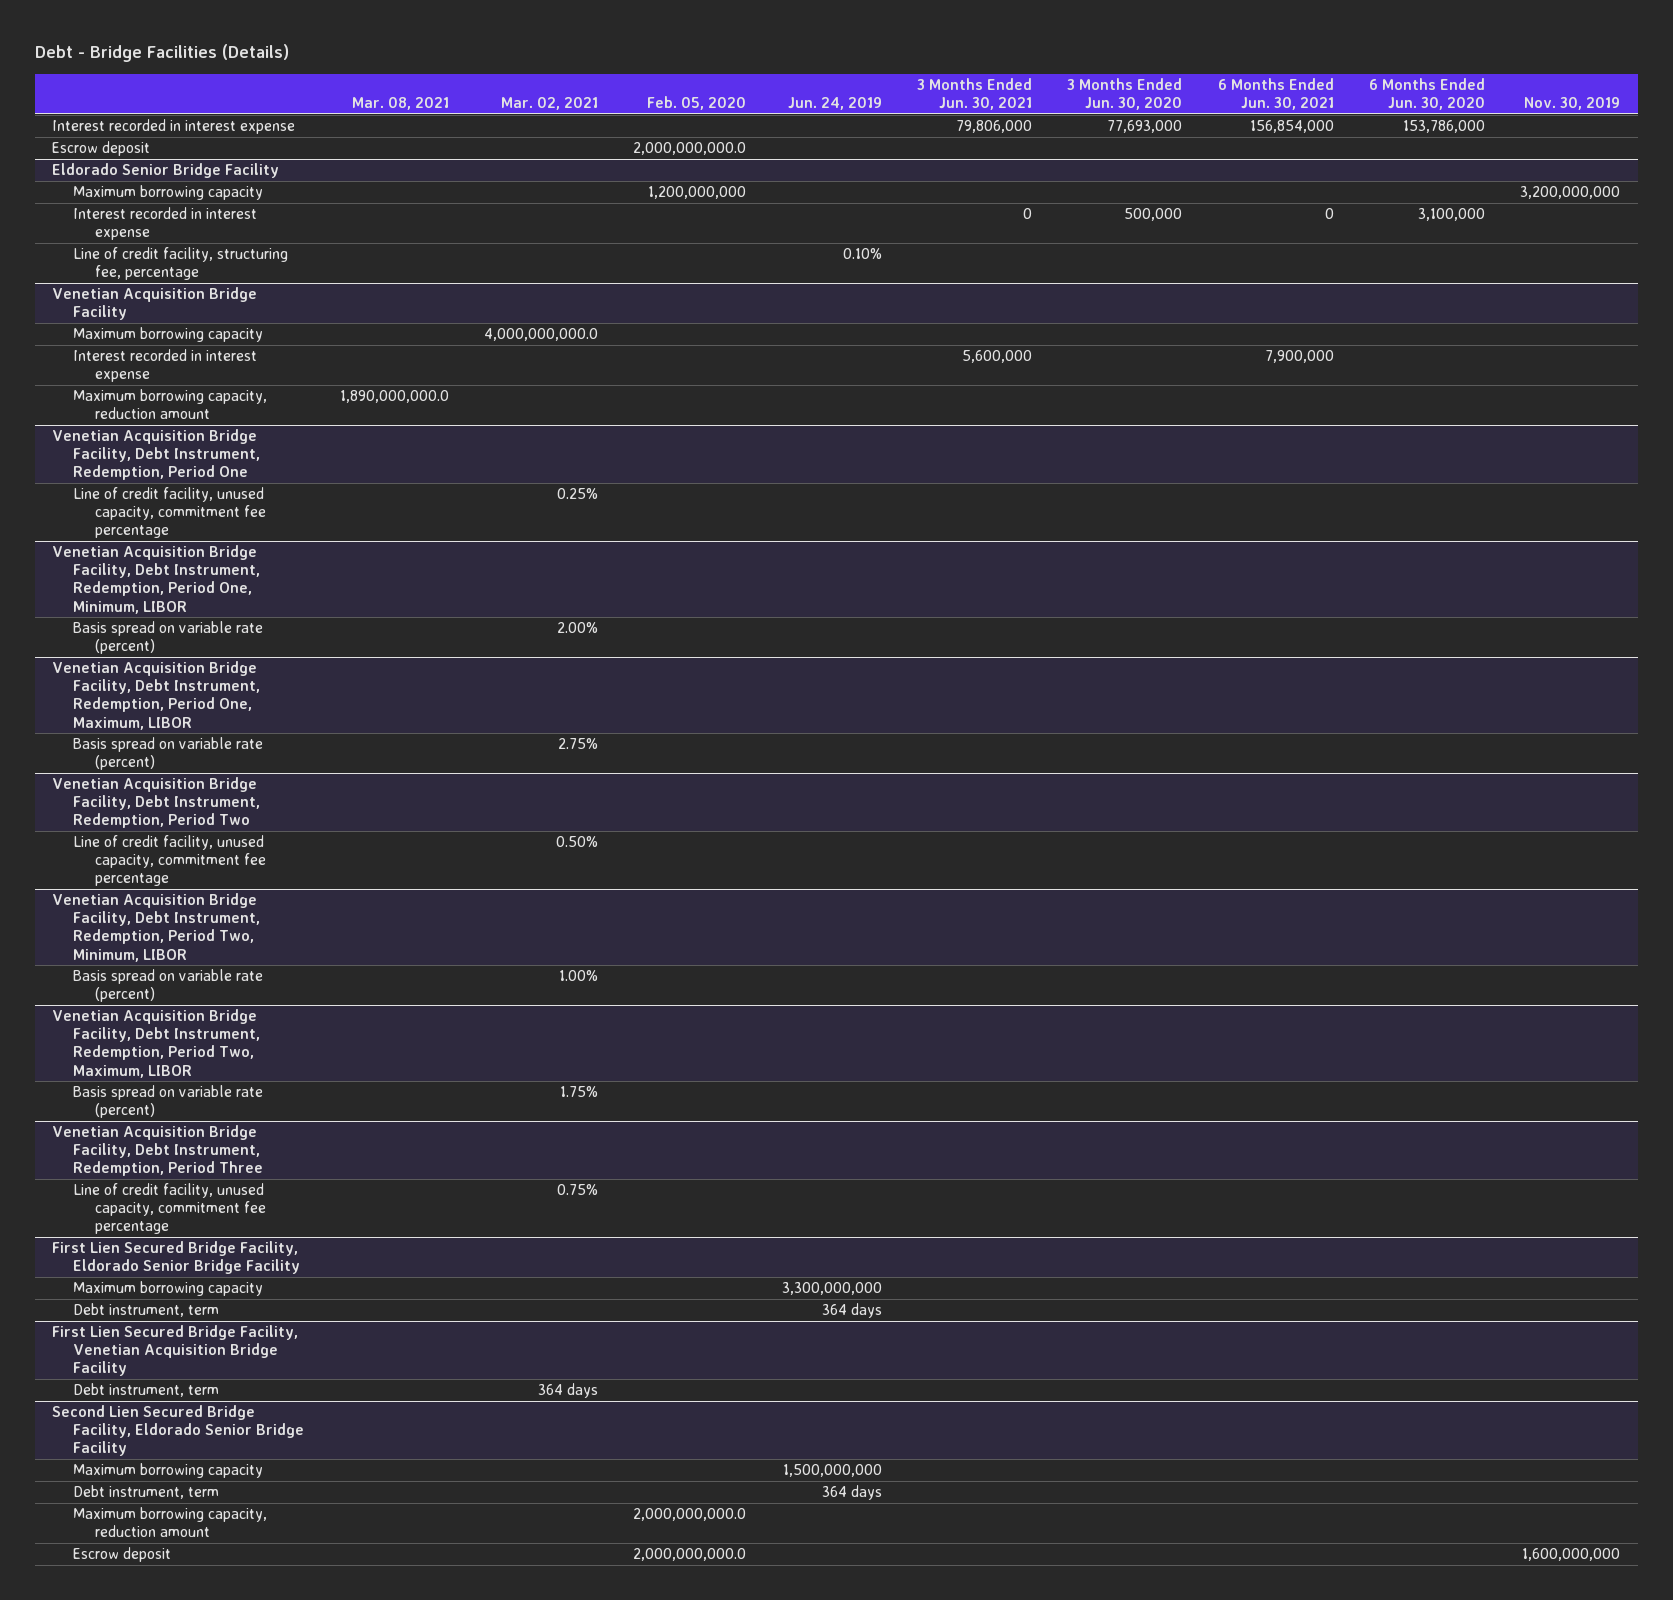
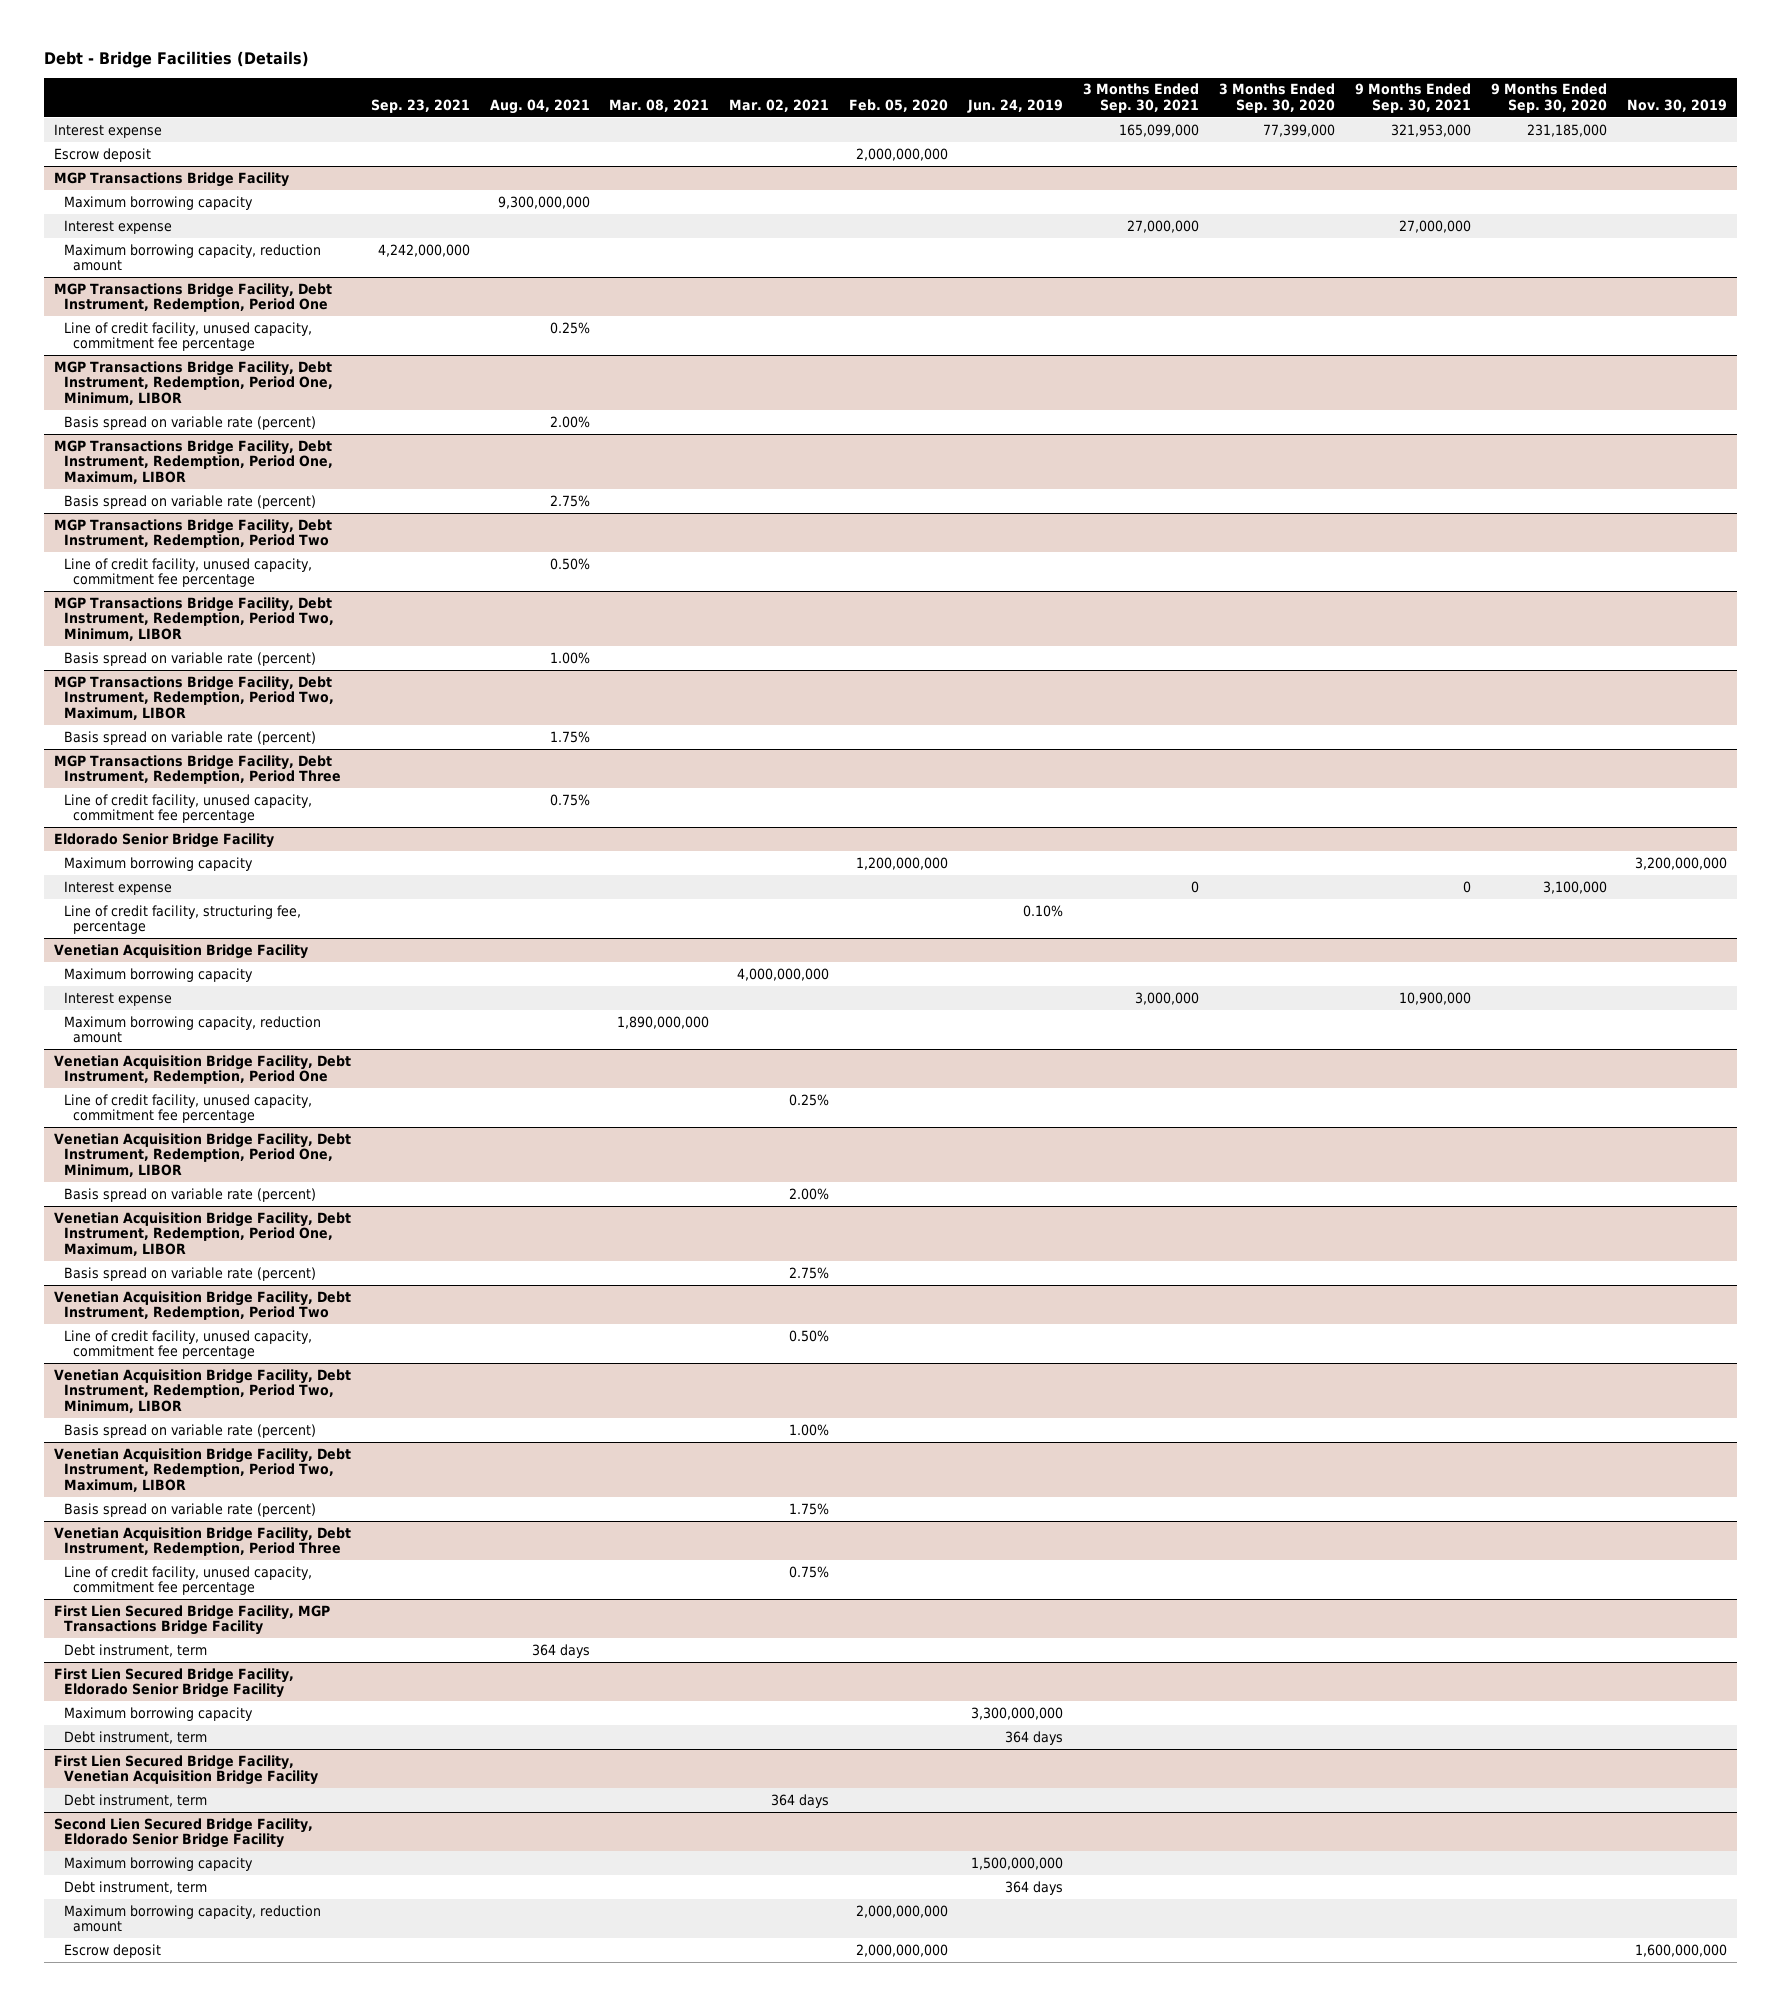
[917,77,1033,111] 3 Months Ended Jun. 30, 2021 -> none
[1067,77,1183,111] 3 Months Ended Jun. 30, 2020 -> none
[1217,77,1334,111] 6 Months Ended Jun. 30, 2021 -> none
[1369,77,1486,111] 6 Months Ended Jun. 30, 2020 -> none
none -> [370,98,470,113] Sep. 23, 2021
none -> [489,98,590,114] Aug. 04, 2021
none -> [1083,83,1200,113] 3 Months Ended Sep. 30, 2021
none -> [1219,83,1336,113] 3 Months Ended Sep. 30, 2020
none -> [1355,83,1472,113] 9 Months Ended Sep. 30, 2021
none -> [1491,83,1608,113] 9 Months Ended Sep. 30, 2020
[52,119,296,135] Interest recorded in interest expense -> [53,123,162,138] Interest expense
[633,142,747,156] 2,000,000,000.0 -> [856,147,949,161] 2,000,000,000
none -> [53,171,289,187] MGP Transactions Bridge Facility
none -> [63,195,253,210] Maximum borrowing capacity
none -> [63,219,172,234] Interest expense
none -> [63,243,321,272] Maximum borrowing capacity, reduction amount
none -> [53,282,332,313] MGP Transactions Bridge Facility, Debt Instrument, Redemption, Period One
none -> [63,321,312,352] Line of credit facility, unused capacity, commitment fee percentage
none -> [53,360,333,405] MGP Transactions Bridge Facility, Debt Instrument, Redemption, Period One, Minimum, LIBOR
none -> [63,415,316,430] Basis spread on variable rate (percent)
none -> [53,439,333,484] MGP Transactions Bridge Facility, Debt Instrument, Redemption, Period One, Maximum, LIBOR
none -> [63,494,316,509] Basis spread on variable rate (percent)
none -> [53,518,332,549] MGP Transactions Bridge Facility, Debt Instrument, Redemption, Period Two
none -> [63,557,312,588] Line of credit facility, unused capacity, commitment fee percentage
none -> [53,596,334,641] MGP Transactions Bridge Facility, Debt Instrument, Redemption, Period Two, Minimum, LIBOR
none -> [63,651,316,666] Basis spread on variable rate (percent)
none -> [53,675,334,720] MGP Transactions Bridge Facility, Debt Instrument, Redemption, Period Two, Maximum, LIBOR
none -> [63,730,316,745] Basis spread on variable rate (percent)
none -> [53,754,341,785] MGP Transactions Bridge Facility, Debt Instrument, Redemption, Period Three
none -> [63,793,312,824] Line of credit facility, unused capacity, commitment fee percentage
[73,207,258,241] Interest recorded in interest expense -> [63,880,172,895] Interest expense
[484,328,599,342] 4,000,000,000.0 -> [737,967,830,981] 4,000,000,000
[73,349,258,383] Interest recorded in interest expense -> [63,991,172,1006] Interest expense
[339,390,449,404] 1,890,000,000.0 -> [617,1015,710,1029] 1,890,000,000
none -> [53,1604,330,1636] First Lien Secured Bridge Facility, MGP Transactions Bridge Facility
none -> [63,1643,207,1657] Debt instrument, term
[633,1508,747,1522] 2,000,000,000.0 -> [856,1904,949,1918] 2,000,000,000
[633,1548,747,1562] 2,000,000,000.0 -> [856,1943,949,1957] 2,000,000,000

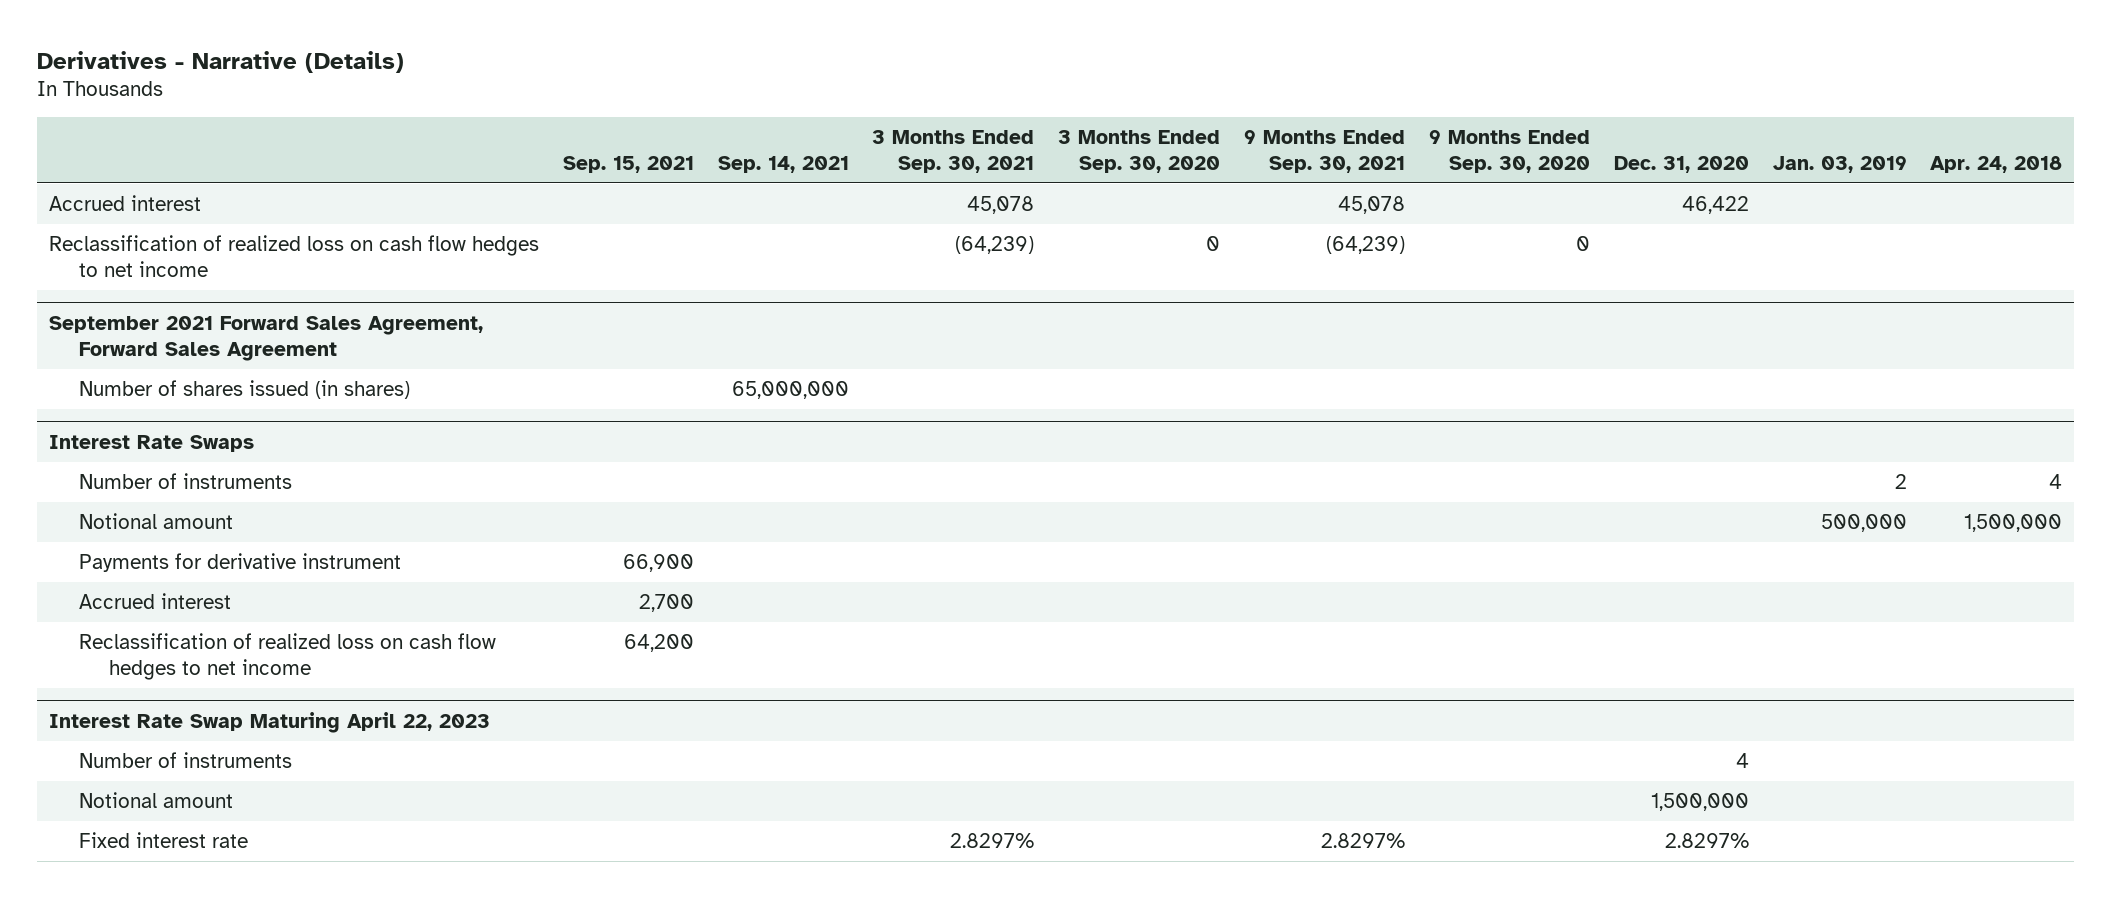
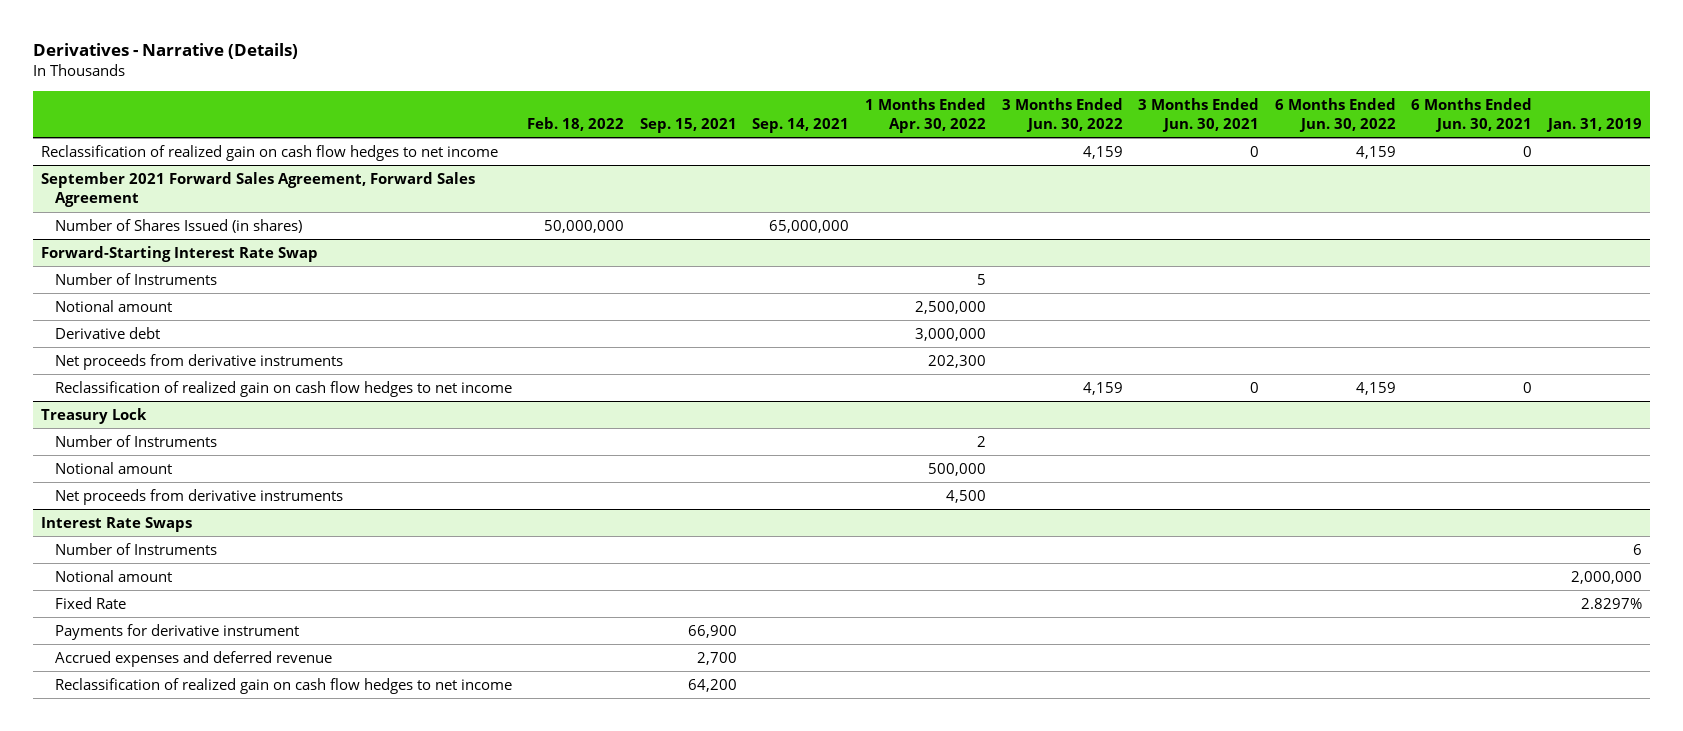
[872,129,1035,173] 3 Months Ended Sep. 30, 2021 -> none
[1058,129,1221,173] 3 Months Ended Sep. 30, 2020 -> none
[1244,129,1406,173] 9 Months Ended Sep. 30, 2021 -> none
[1428,129,1590,173] 9 Months Ended Sep. 30, 2020 -> none
[1613,155,1749,173] Dec. 31, 2020 -> none
[1772,155,1907,173] Jan. 03, 2019 -> none
[1930,155,2063,173] Apr. 24, 2018 -> none
none -> [527,117,625,132] Feb. 18, 2022
none -> [864,97,986,134] 1 Months Ended Apr. 30, 2022
none -> [1001,97,1123,133] 3 Months Ended Jun. 30, 2022
none -> [1138,97,1260,133] 3 Months Ended Jun. 30, 2021
none -> [1274,97,1396,133] 6 Months Ended Jun. 30, 2022
none -> [1411,97,1533,133] 6 Months Ended Jun. 30, 2021
none -> [1546,118,1643,133] Jan. 31, 2019
[49,195,202,212] Accrued interest -> none
[49,235,540,277] Reclassification of realized loss on cash flow hedges to net income -> [40,145,498,162] Reclassification of realized gain on cash flow hedges to net income
[78,380,410,400] Number of shares issued (in shares) -> [54,219,302,234] Number of Shares Issued (in shares)
none -> [40,246,318,263] Forward-Starting Interest Rate Swap
none -> [54,273,217,286] Number of Instruments
none -> [54,300,172,313] Notional amount
none -> [54,327,160,340] Derivative debt
none -> [54,354,343,371] Net proceeds from derivative instruments
none -> [54,381,512,398] Reclassification of realized gain on cash flow hedges to net income
none -> [40,408,147,425] Treasury Lock
none -> [54,435,217,448] Number of Instruments
none -> [54,462,172,475] Notional amount
none -> [54,489,343,506] Net proceeds from derivative instruments
[78,473,292,490] Number of instruments -> [54,543,217,556] Number of Instruments
none -> [54,597,126,610] Fixed Rate
[49,711,491,733] Interest Rate Swap Maturing April 22, 2023 -> none
[78,752,292,769] Number of instruments -> none
[78,792,233,809] Notional amount -> none
[78,832,248,849] Fixed interest rate -> none
[78,593,231,610] Accrued interest -> [54,651,332,668] Accrued expenses and deferred revenue
[78,633,496,680] Reclassification of realized loss on cash flow hedges to net income -> [54,678,512,695] Reclassification of realized gain on cash flow hedges to net income

